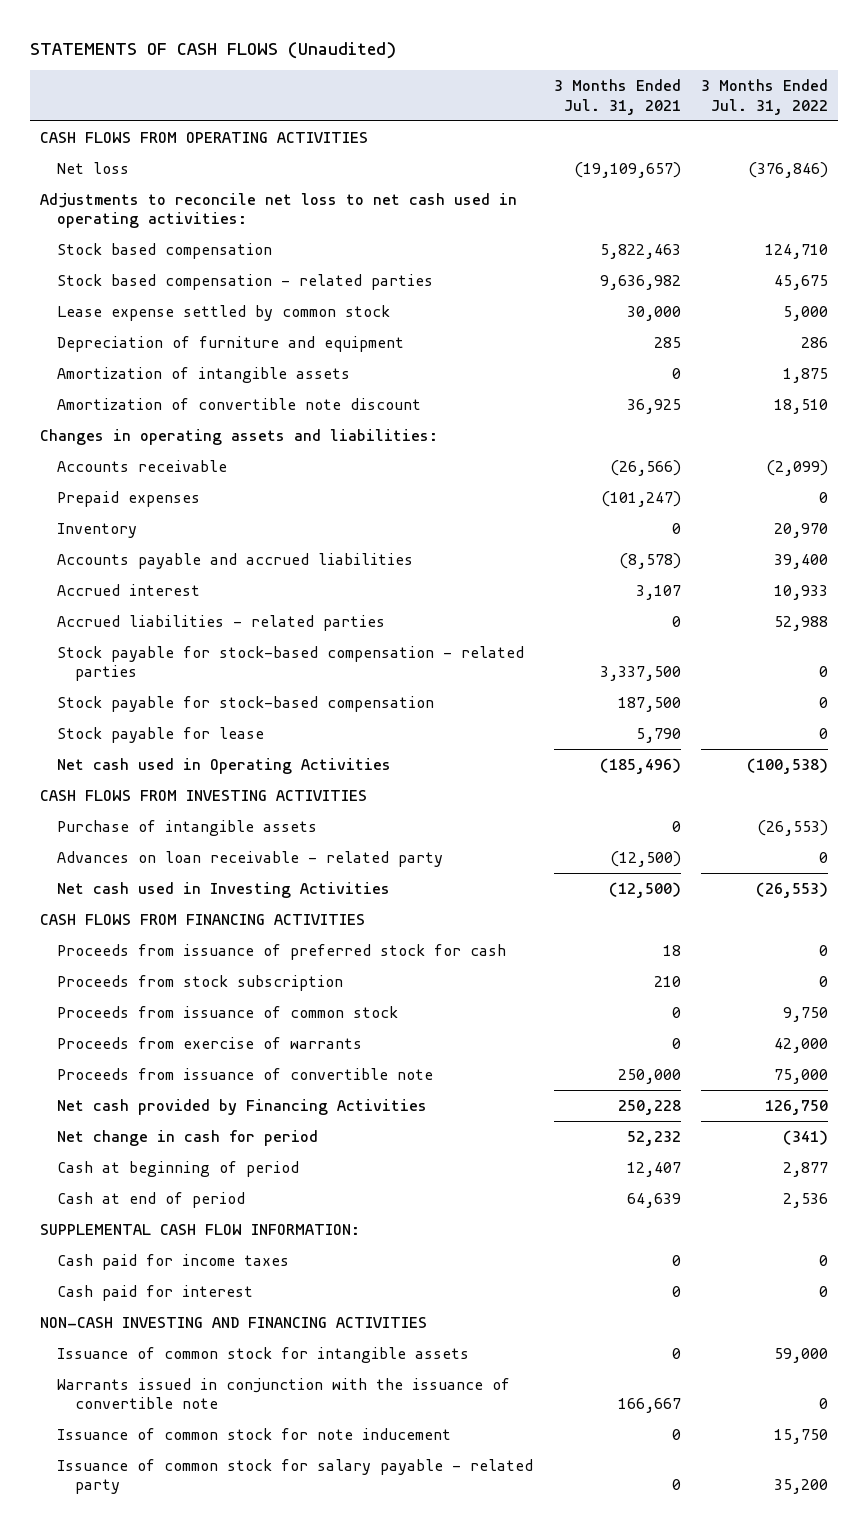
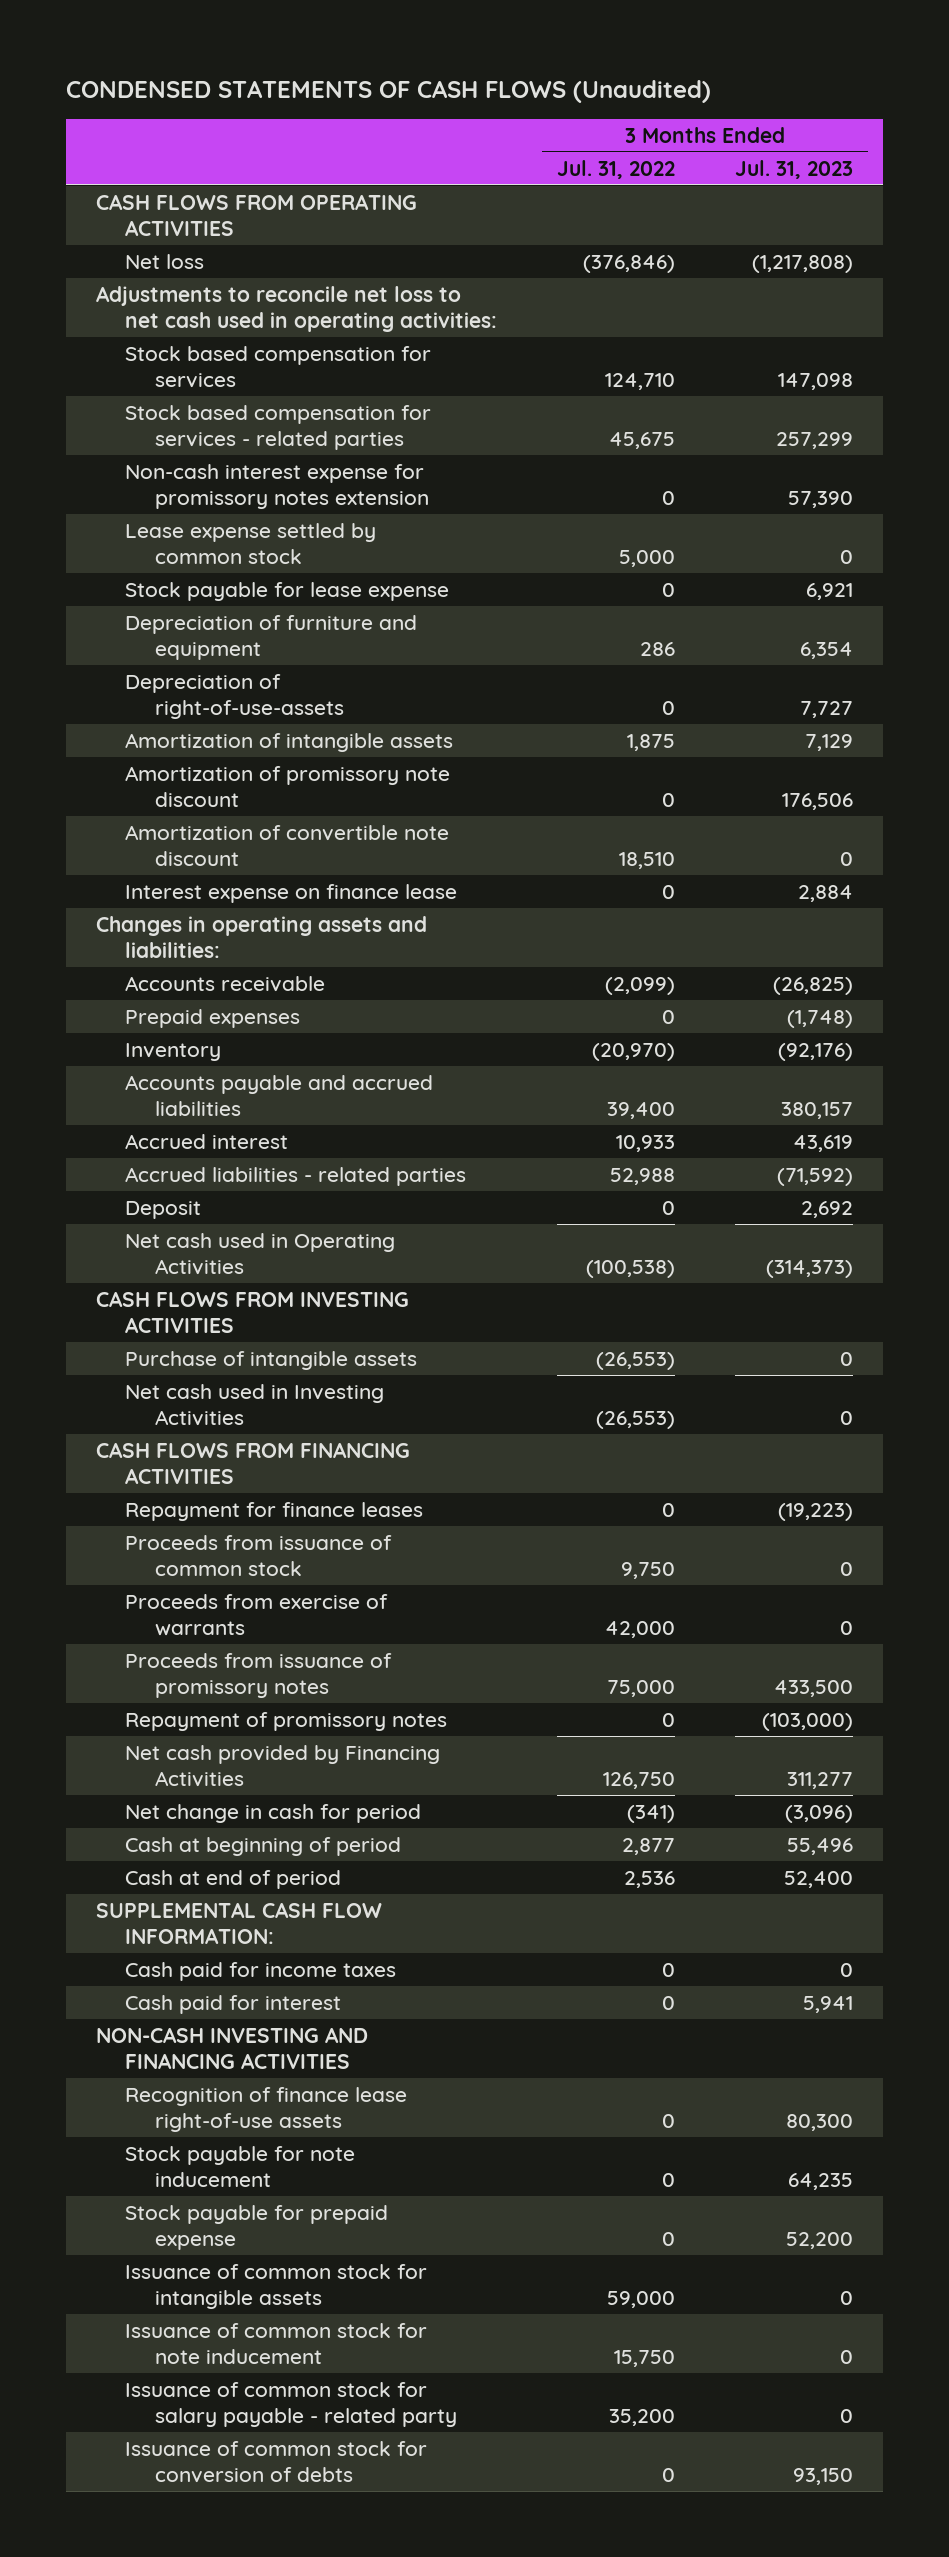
[30,41,397,59] STATEMENTS OF CASH FLOWS (Unaudited) -> [65,80,711,104] CONDENSED STATEMENTS OF CASH FLOWS (Unaudited)
[553,79,681,115] 3 Months Ended Jul. 31, 2021 -> none
none -> [735,159,854,179] Jul. 31, 2023
[57,242,273,259] Stock based compensation -> [125,345,432,388] Stock based compensation for services
[57,273,434,290] Stock based compensation - related parties -> [125,404,432,450] Stock based compensation for services - related parties
none -> [125,463,429,509] Non-cash interest expense for promissory notes extension
none -> [125,581,450,601] Stock payable for lease expense
none -> [125,673,344,719] Depreciation of right-of-use-assets
none -> [125,765,451,807] Amortization of promissory note discount
none -> [125,883,458,903] Interest expense on finance lease
[773,522,828,538] 20,970 -> [592,1042,676,1061] (20,970)
[57,645,525,682] Stock payable for stock-based compensation - related parties -> none
[57,695,435,712] Stock payable for stock-based compensation -> none
[57,726,265,743] Stock payable for lease -> none
none -> [125,1200,202,1219] Deposit
[57,850,444,867] Advances on loan receivable - related party -> none
[57,943,507,960] Proceeds from issuance of preferred stock for cash -> none
[57,974,344,991] Proceeds from stock subscription -> none
none -> [125,1501,424,1521] Repayment for finance leases
[57,1067,434,1080] Proceeds from issuance of convertible note -> [125,1652,393,1698] Proceeds from issuance of promissory notes
none -> [125,1711,448,1731] Repayment of promissory notes
none -> [125,2086,408,2132] Recognition of finance lease right-of-use assets
none -> [125,2145,356,2187] Stock payable for note inducement
none -> [125,2204,389,2250] Stock payable for prepaid expense
[57,1377,511,1410] Warrants issued in conjunction with the issuance of convertible note -> none
none -> [125,2440,428,2483] Issuance of common stock for conversion of debts

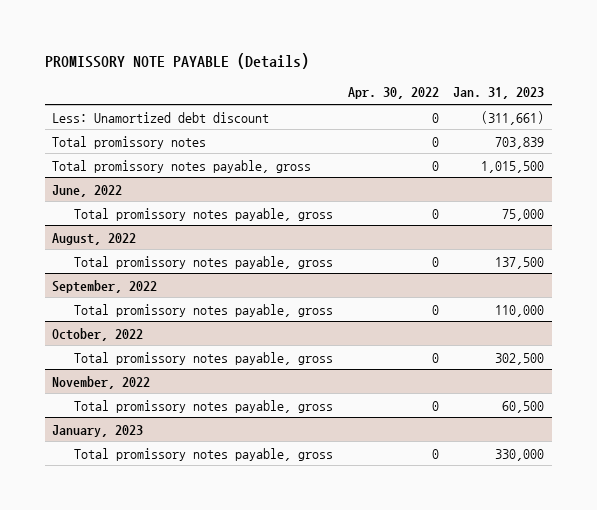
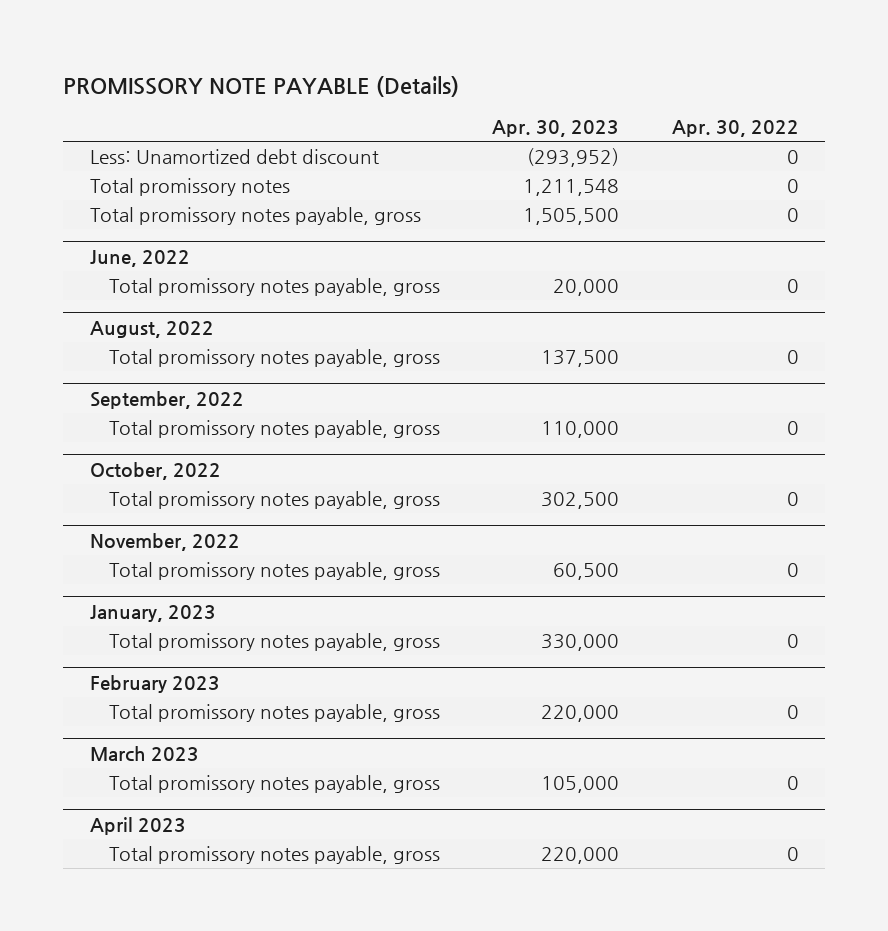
[453,87,545,100] Jan. 31, 2023 -> none
none -> [492,120,620,138] Apr. 30, 2023
none -> [89,674,220,693] February 2023
none -> [108,704,440,723] Total promissory notes payable, gross
none -> [89,745,199,762] March 2023
none -> [108,775,440,794] Total promissory notes payable, gross
none -> [89,816,186,835] April 2023
none -> [108,846,440,865] Total promissory notes payable, gross

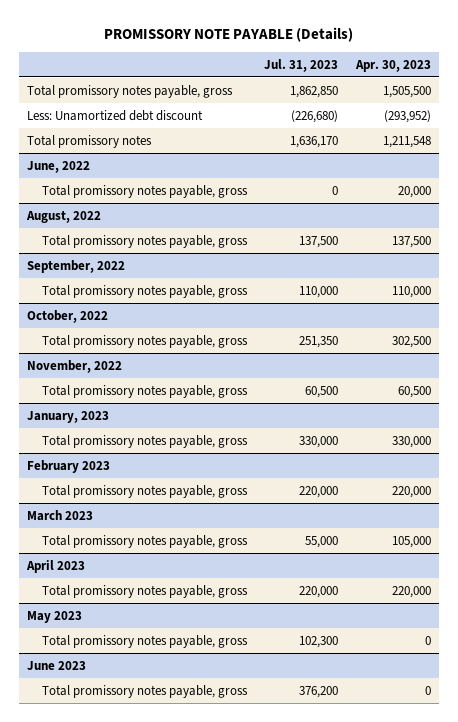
[671,120,799,138] Apr. 30, 2022 -> none
none -> [264,58,339,72] Jul. 31, 2023
[89,207,421,226] Total promissory notes payable, gross -> [27,84,234,98] Total promissory notes payable, gross
none -> [27,610,83,623] May 2023
none -> [42,634,249,648] Total promissory notes payable, gross
none -> [27,660,87,670] June 2023
none -> [42,684,249,698] Total promissory notes payable, gross

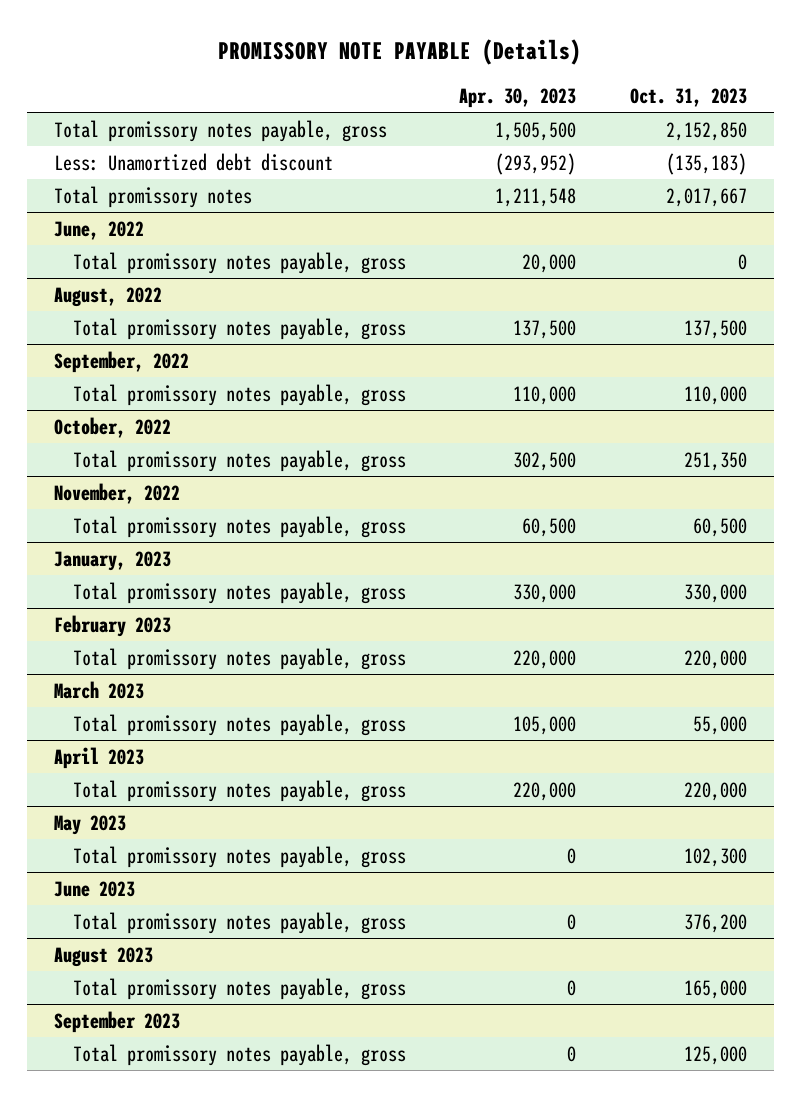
[264,58,339,72] Jul. 31, 2023 -> none
none -> [629,88,747,108] Oct. 31, 2023
none -> [53,946,153,967] August 2023
none -> [72,977,406,1000] Total promissory notes payable, gross
none -> [53,1010,180,1033] September 2023
none -> [72,1043,406,1066] Total promissory notes payable, gross

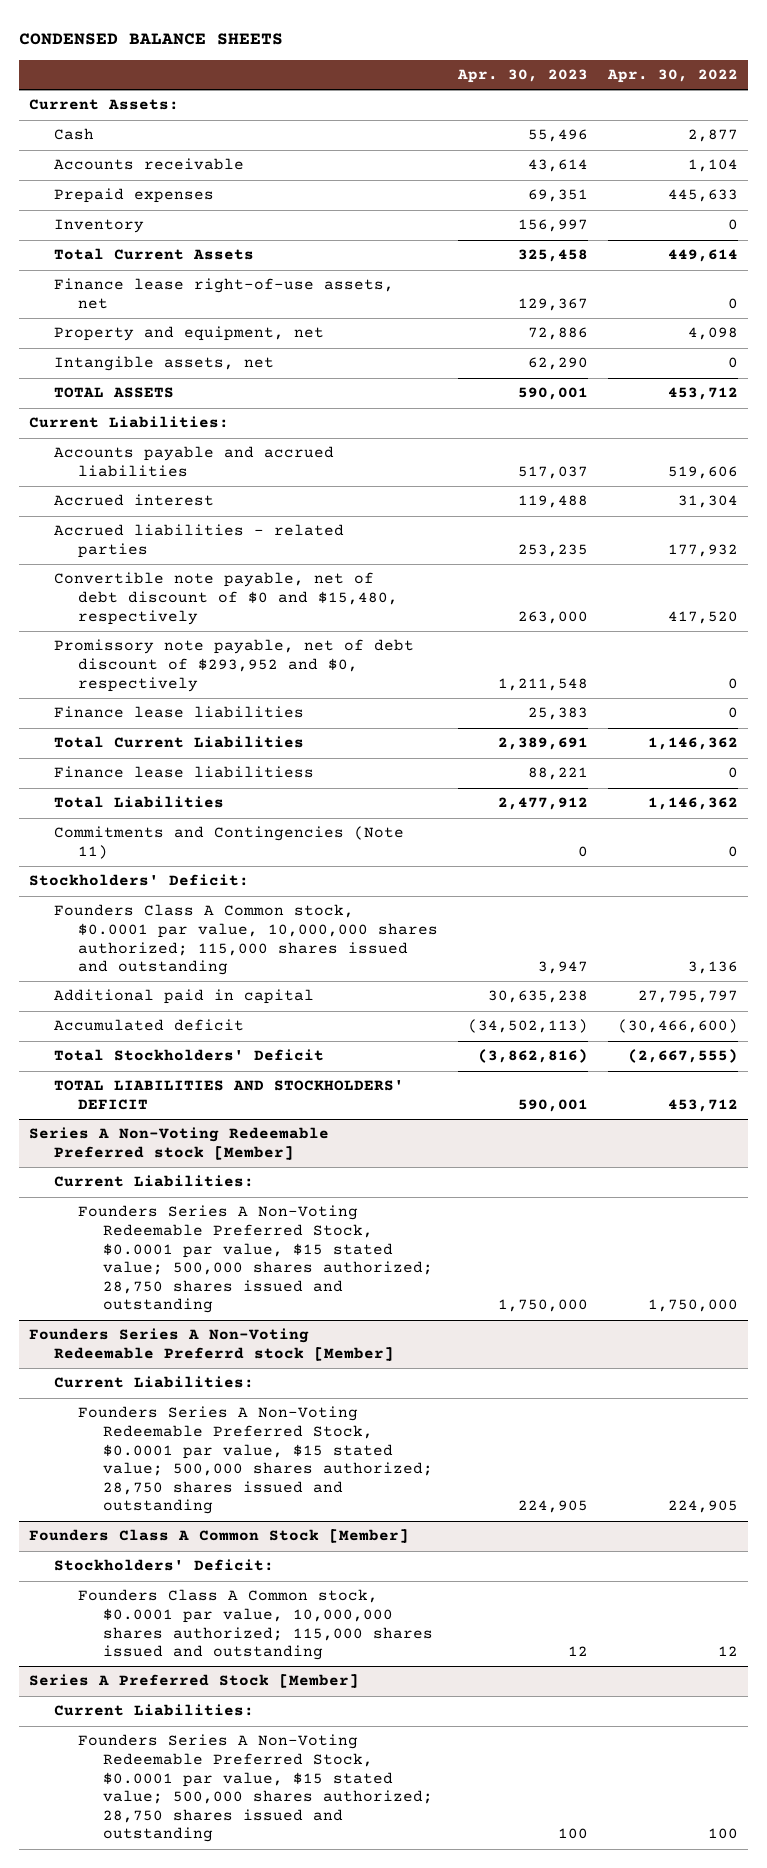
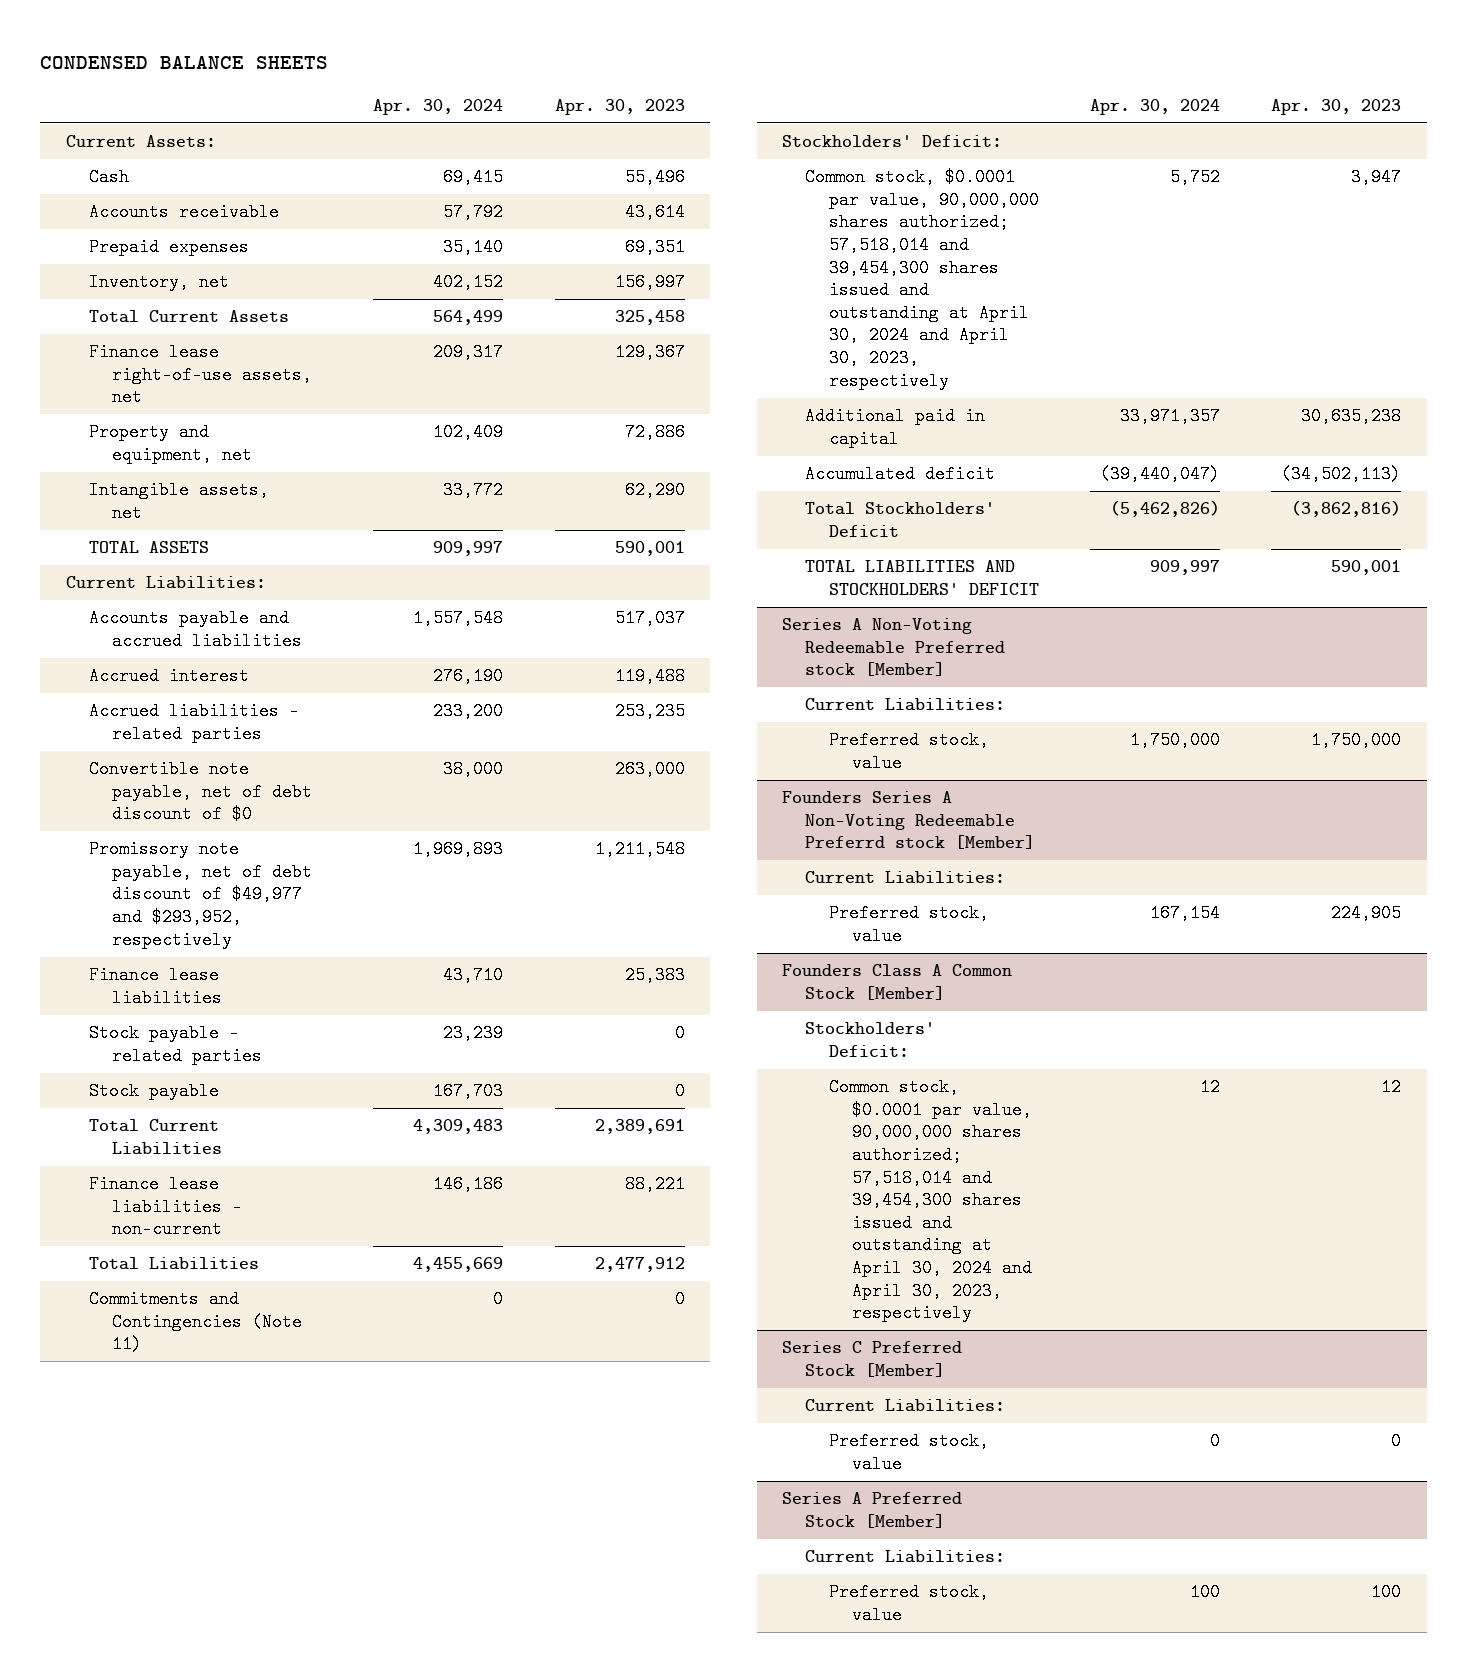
[606,69,738,84] Apr. 30, 2022 -> none
none -> [373,98,504,115] Apr. 30, 2024
[53,219,144,234] Inventory -> [88,273,229,292] Inventory, net
[53,572,399,625] Convertible note payable, net of debt discount of $0 and $15,480, respectively -> [88,760,312,824] Convertible note payable, net of debt discount of $0
[53,639,414,692] Promissory note payable, net of debt discount of $293,952 and $0, respectively -> [88,840,312,949] Promissory note payable, net of debt discount of $49,977 and $293,952, respectively
none -> [88,1024,262,1065] Stock payable - related parties
none -> [88,1082,219,1101] Stock payable
[53,766,314,779] Finance lease liabilitiess -> [88,1175,242,1239] Finance lease liabilities - non-current
[53,904,439,976] Founders Class A Common stock, $0.0001 par value, 10,000,000 shares authorized; 115,000 shares issued and outstanding -> [805,168,1039,390] Common stock, $0.0001 par value, 90,000,000 shares authorized; 57,518,014 and 39,454,300 shares issued and outstanding at April 30, 2024 and April 30, 2023, respectively
[78,1205,434,1314] Founders Series A Non-Voting Redeemable Preferred Stock, $0.0001 par value, $15 stated value; 500,000 shares authorized; 28,750 shares issued and outstanding -> [828,731,989,772] Preferred stock, value
[78,1406,434,1515] Founders Series A Non-Voting Redeemable Preferred Stock, $0.0001 par value, $15 stated value; 500,000 shares authorized; 28,750 shares issued and outstanding -> [828,904,989,945] Preferred stock, value
[78,1589,434,1661] Founders Class A Common stock, $0.0001 par value, 10,000,000 shares authorized; 115,000 shares issued and outstanding -> [828,1078,1032,1323] Common stock, $0.0001 par value, 90,000,000 shares authorized; 57,518,014 and 39,454,300 shares issued and outstanding at April 30, 2024 and April 30, 2023, respectively
none -> [782,1341,963,1377] Series C Preferred Stock [Member]
none -> [805,1399,1006,1413] Current Liabilities:
none -> [828,1432,989,1473] Preferred stock, value
[78,1734,434,1843] Founders Series A Non-Voting Redeemable Preferred Stock, $0.0001 par value, $15 stated value; 500,000 shares authorized; 28,750 shares issued and outstanding -> [828,1583,989,1624] Preferred stock, value

